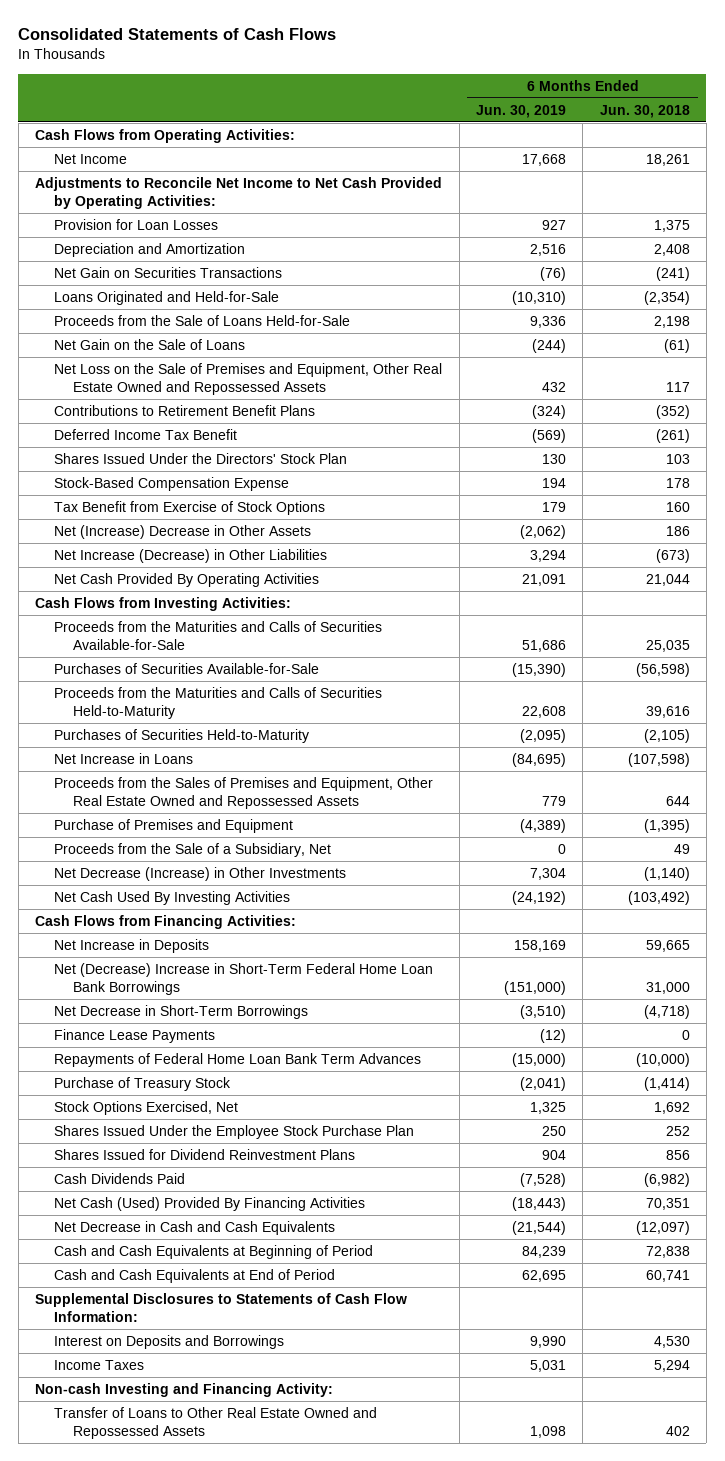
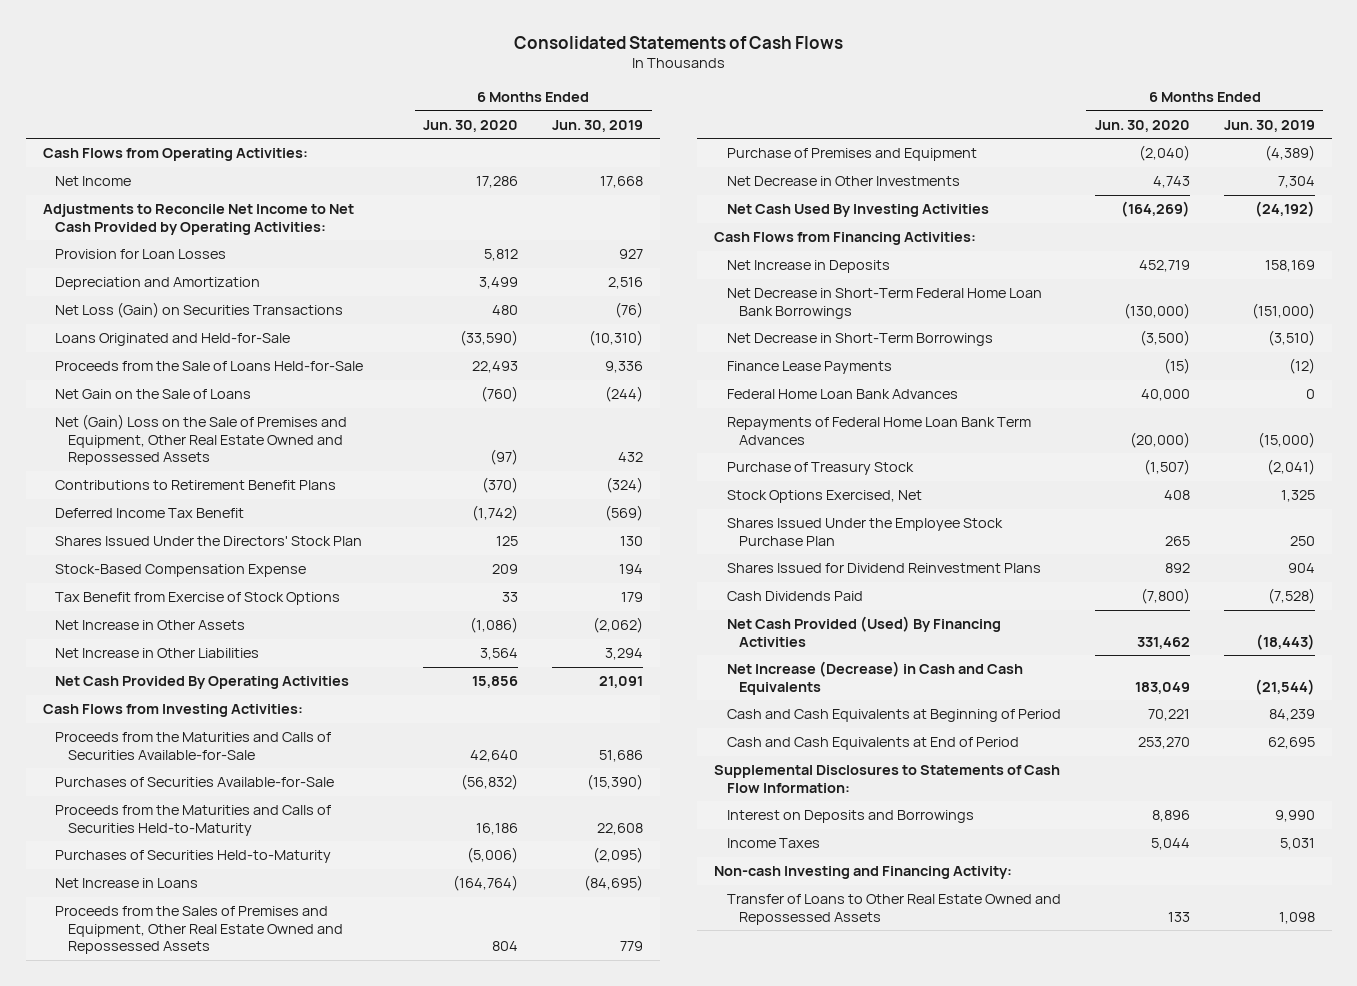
[599,104,690,118] Jun. 30, 2018 -> none
none -> [423,119,519,132] Jun. 30, 2020
[54,266,283,278] Net Gain on Securities Transactions -> [55,302,344,319] Net Loss (Gain) on Securities Transactions
[54,362,443,395] Net Loss on the Sale of Premises and Equipment, Other Real Estate Owned and Repossessed Assets -> [55,414,348,466] Net (Gain) Loss on the Sale of Premises and Equipment, Other Real Estate Owned and Repossessed Assets
[54,524,312,539] Net (Increase) Decrease in Other Assets -> [55,620,246,631] Net Increase in Other Assets
[54,548,328,563] Net Increase (Decrease) in Other Liabilities -> [55,648,260,659] Net Increase in Other Liabilities
[54,842,332,857] Proceeds from the Sale of a Subsidiary, Net -> none
[54,866,347,881] Net Decrease (Increase) in Other Investments -> [726,176,960,187] Net Decrease in Other Investments
[54,962,434,995] Net (Decrease) Increase in Short-Term Federal Home Loan Bank Borrowings -> [726,288,1042,319] Net Decrease in Short-Term Federal Home Loan Bank Borrowings
none -> [726,389,958,400] Federal Home Loan Bank Advances
[54,1196,366,1211] Net Cash (Used) Provided By Financing Activities -> [726,616,1001,647] Net Cash Provided (Used) By Financing Activities
[54,1220,336,1235] Net Decrease in Cash and Cash Equivalents -> [726,661,1023,695] Net Increase (Decrease) in Cash and Cash Equivalents

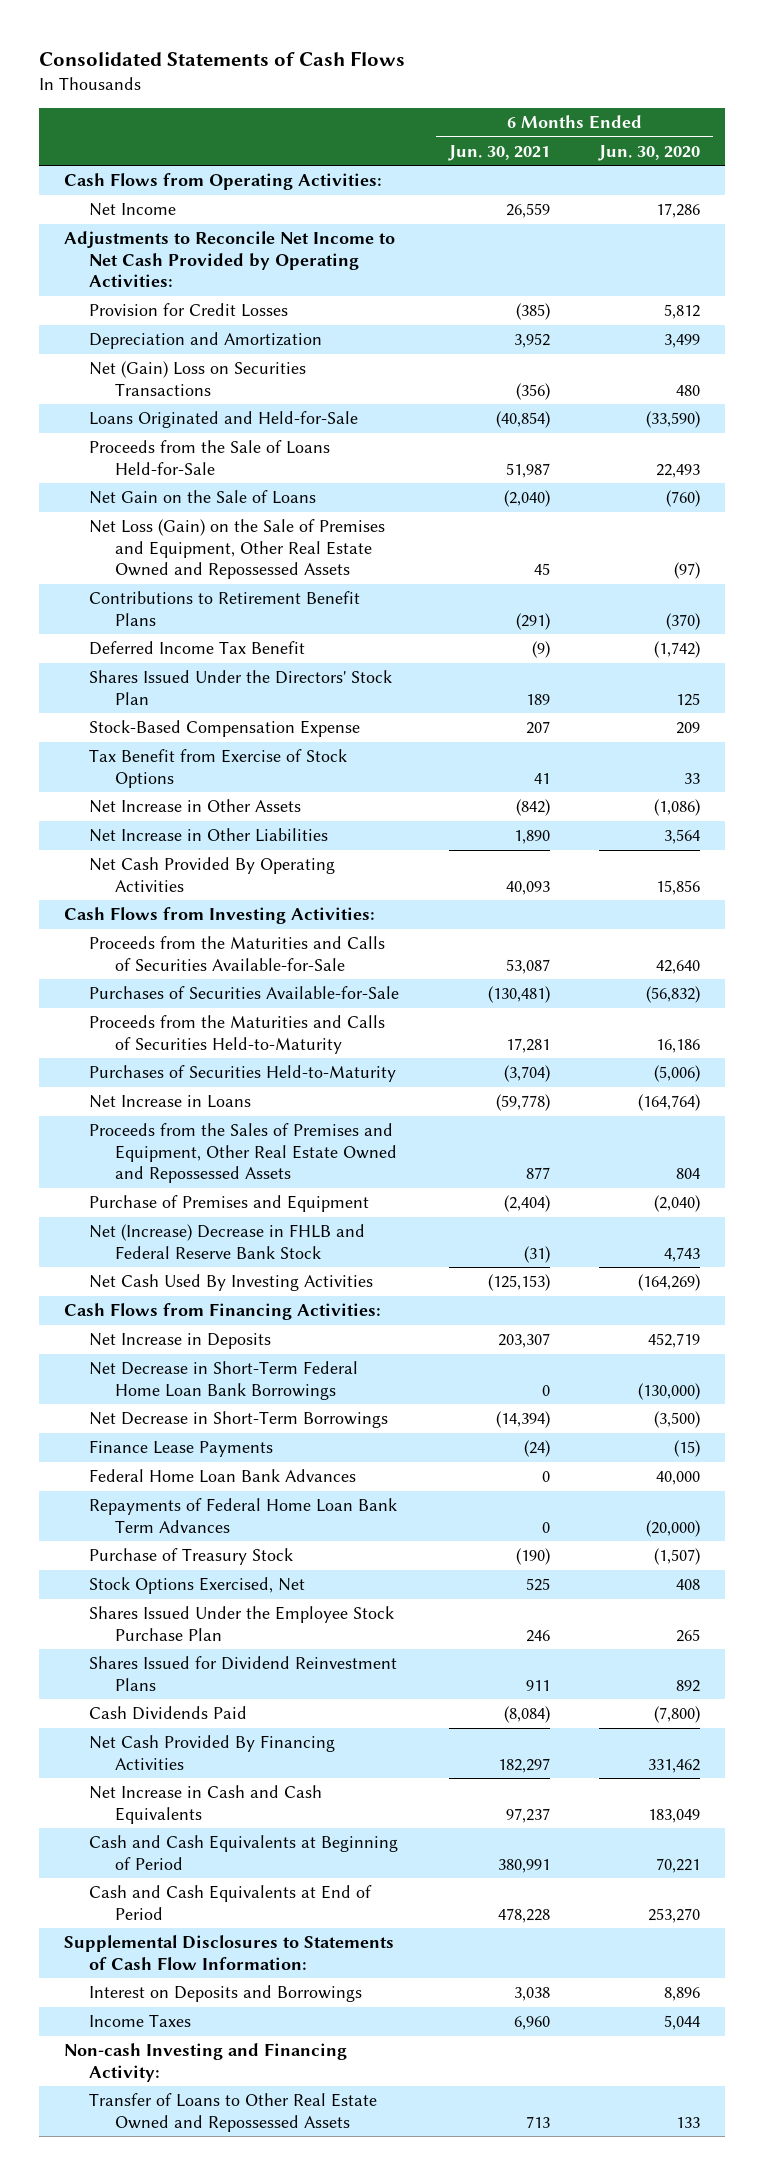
[552,119,644,132] Jun. 30, 2019 -> none
none -> [447,144,550,161] Jun. 30, 2021
[55,249,227,260] Provision for Loan Losses -> [89,303,289,318] Provision for Credit Losses
[55,302,344,319] Net Loss (Gain) on Securities Transactions -> [89,361,307,396] Net (Gain) Loss on Securities Transactions
[55,414,348,466] Net (Gain) Loss on the Sale of Premises and Equipment, Other Real Estate Owned and Repossessed Assets -> [89,519,386,580] Net Loss (Gain) on the Sale of Premises and Equipment, Other Real Estate Owned and Repossessed Assets
[726,176,960,187] Net Decrease in Other Investments -> [89,1224,366,1259] Net (Increase) Decrease in FHLB and Federal Reserve Bank Stock
[726,616,1001,647] Net Cash Provided (Used) By Financing Activities -> [89,1735,336,1770] Net Cash Provided By Financing Activities
[726,661,1023,695] Net Increase (Decrease) in Cash and Cash Equivalents -> [89,1785,323,1824] Net Increase in Cash and Cash Equivalents

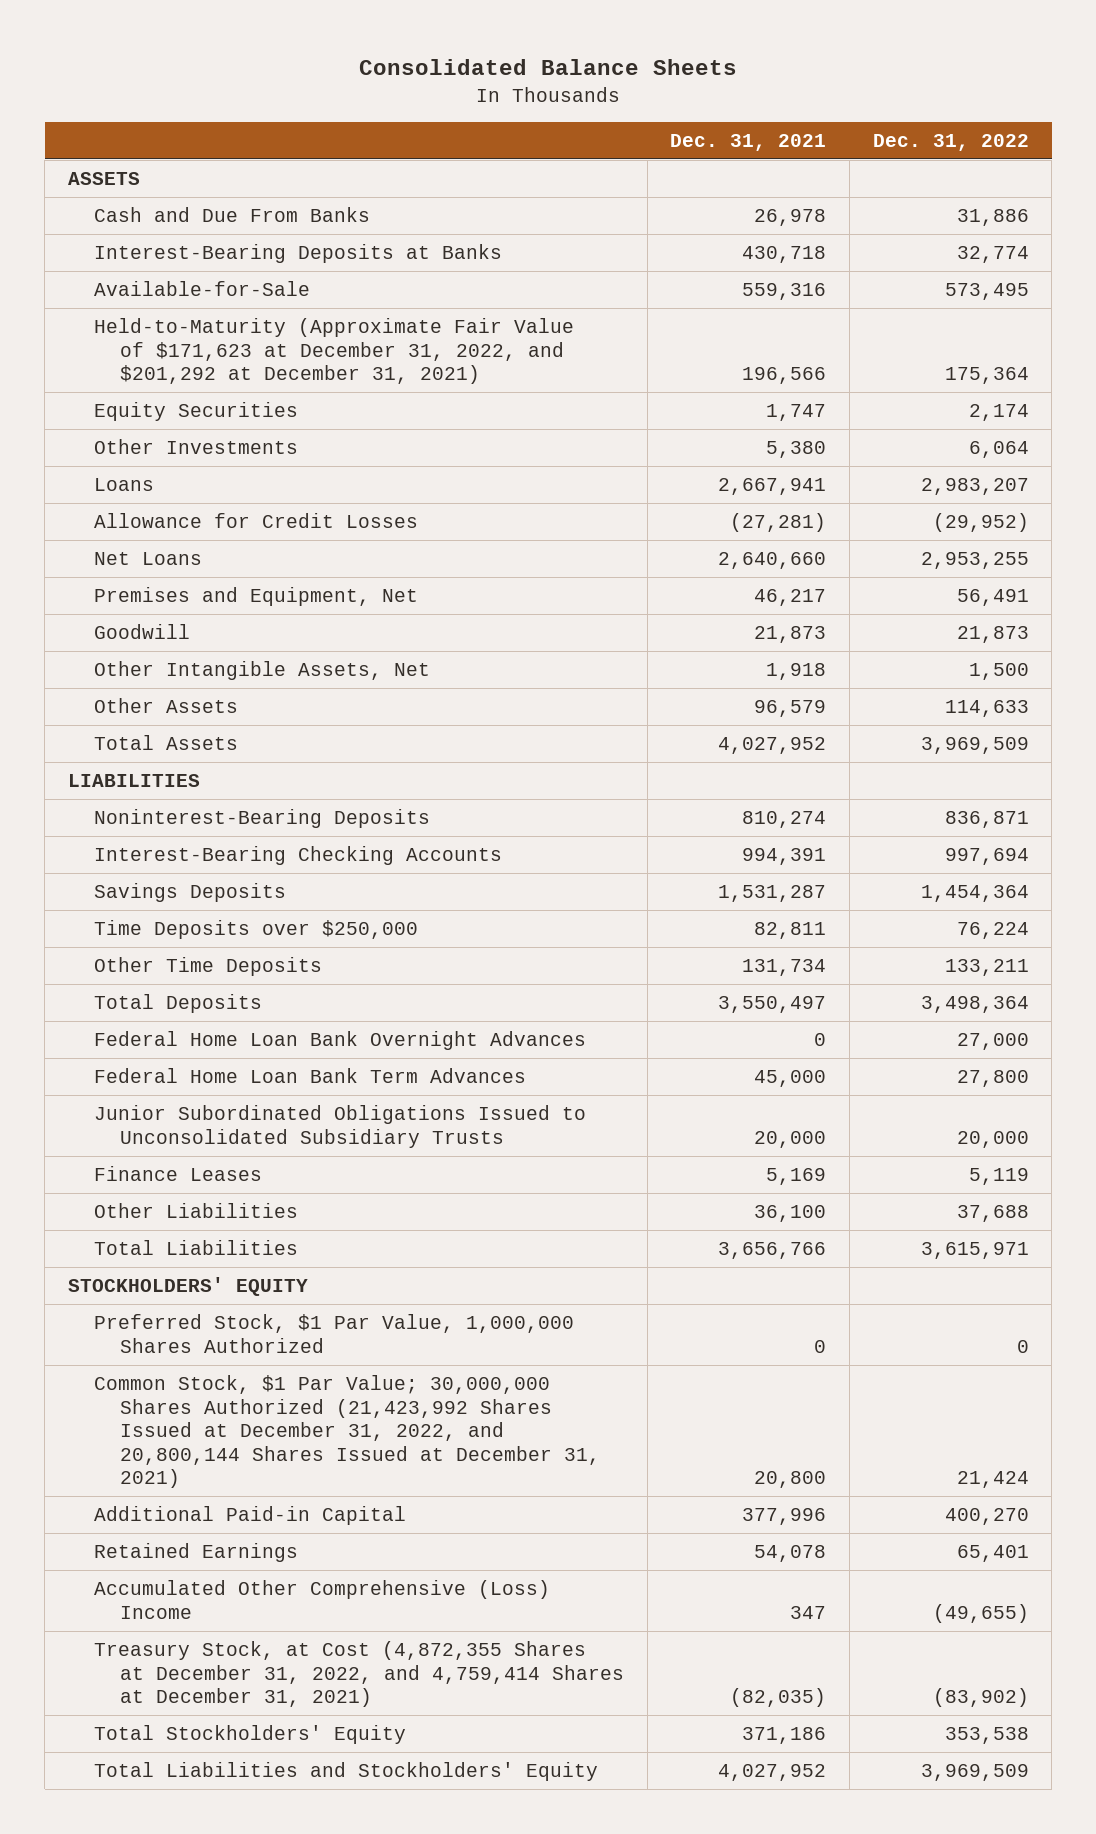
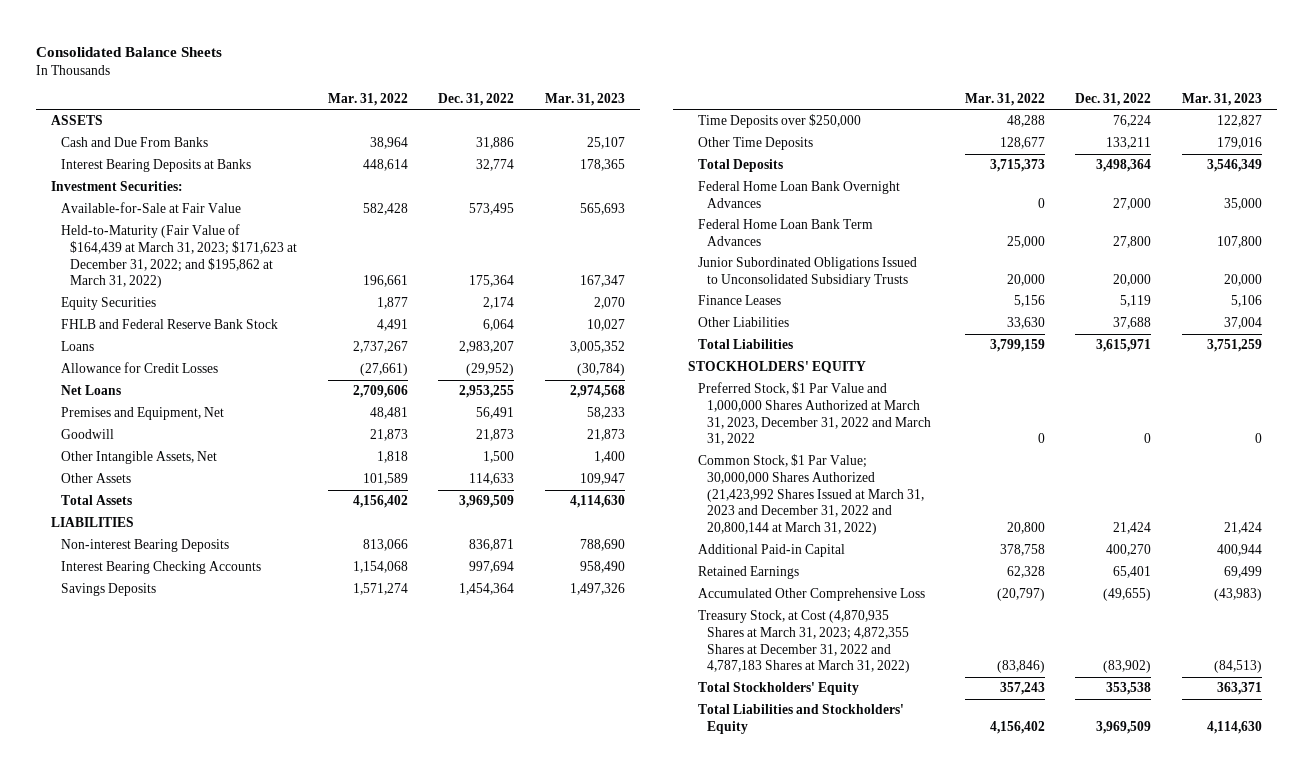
[670,133,827,151] Dec. 31, 2021 -> none
none -> [327,92,408,106] Mar. 31, 2022
none -> [544,92,625,106] Mar. 31, 2023
[94,243,503,263] Interest-Bearing Deposits at Banks -> [60,159,251,173] Interest Bearing Deposits at Banks
none -> [51,181,184,192] Investment Securities:
[94,280,311,296] Available-for-Sale -> [60,202,241,214] Available-for-Sale at Fair Value
[94,317,575,385] Held-to-Maturity (Approximate Fair Value of $171,623 at December 31, 2022, and $201,292 at December 31, 2021) -> [60,224,298,289] Held-to-Maturity (Fair Value of $164,439 at March 31, 2023; $171,623 at December 31, 2022; and $195,862 at March 31, 2022)
[94,438,299,454] Other Investments -> [60,319,278,330] FHLB and Federal Reserve Bank Stock
[94,808,431,828] Noninterest-Bearing Deposits -> [60,539,229,553] Non-interest Bearing Deposits
[94,845,503,865] Interest-Bearing Checking Accounts -> [60,561,261,575] Interest Bearing Checking Accounts
[94,1313,575,1353] Preferred Stock, $1 Par Value, 1,000,000 Shares Authorized -> [697,382,932,446] Preferred Stock, $1 Par Value and 1,000,000 Shares Authorized at March 31, 2023, December 31, 2022 and March 31, 2022
[94,1374,601,1489] Common Stock, $1 Par Value; 30,000,000 Shares Authorized (21,423,992 Shares Issued at December 31, 2022, and 20,800,144 Shares Issued at December 31, 2021) -> [697,454,925,536] Common Stock, $1 Par Value; 30,000,000 Shares Authorized (21,423,992 Shares Issued at March 31, 2023 and December 31, 2022 and 20,800,144 at March 31, 2022)
[94,1579,551,1619] Accumulated Other Comprehensive (Loss) Income -> [697,588,925,602] Accumulated Other Comprehensive Loss
[94,1640,625,1708] Treasury Stock, at Cost (4,872,355 Shares at December 31, 2022, and 4,759,414 Shares at December 31, 2021) -> [697,610,911,674] Treasury Stock, at Cost (4,870,935 Shares at March 31, 2023; 4,872,355 Shares at December 31, 2022 and 4,787,183 Shares at March 31, 2022)

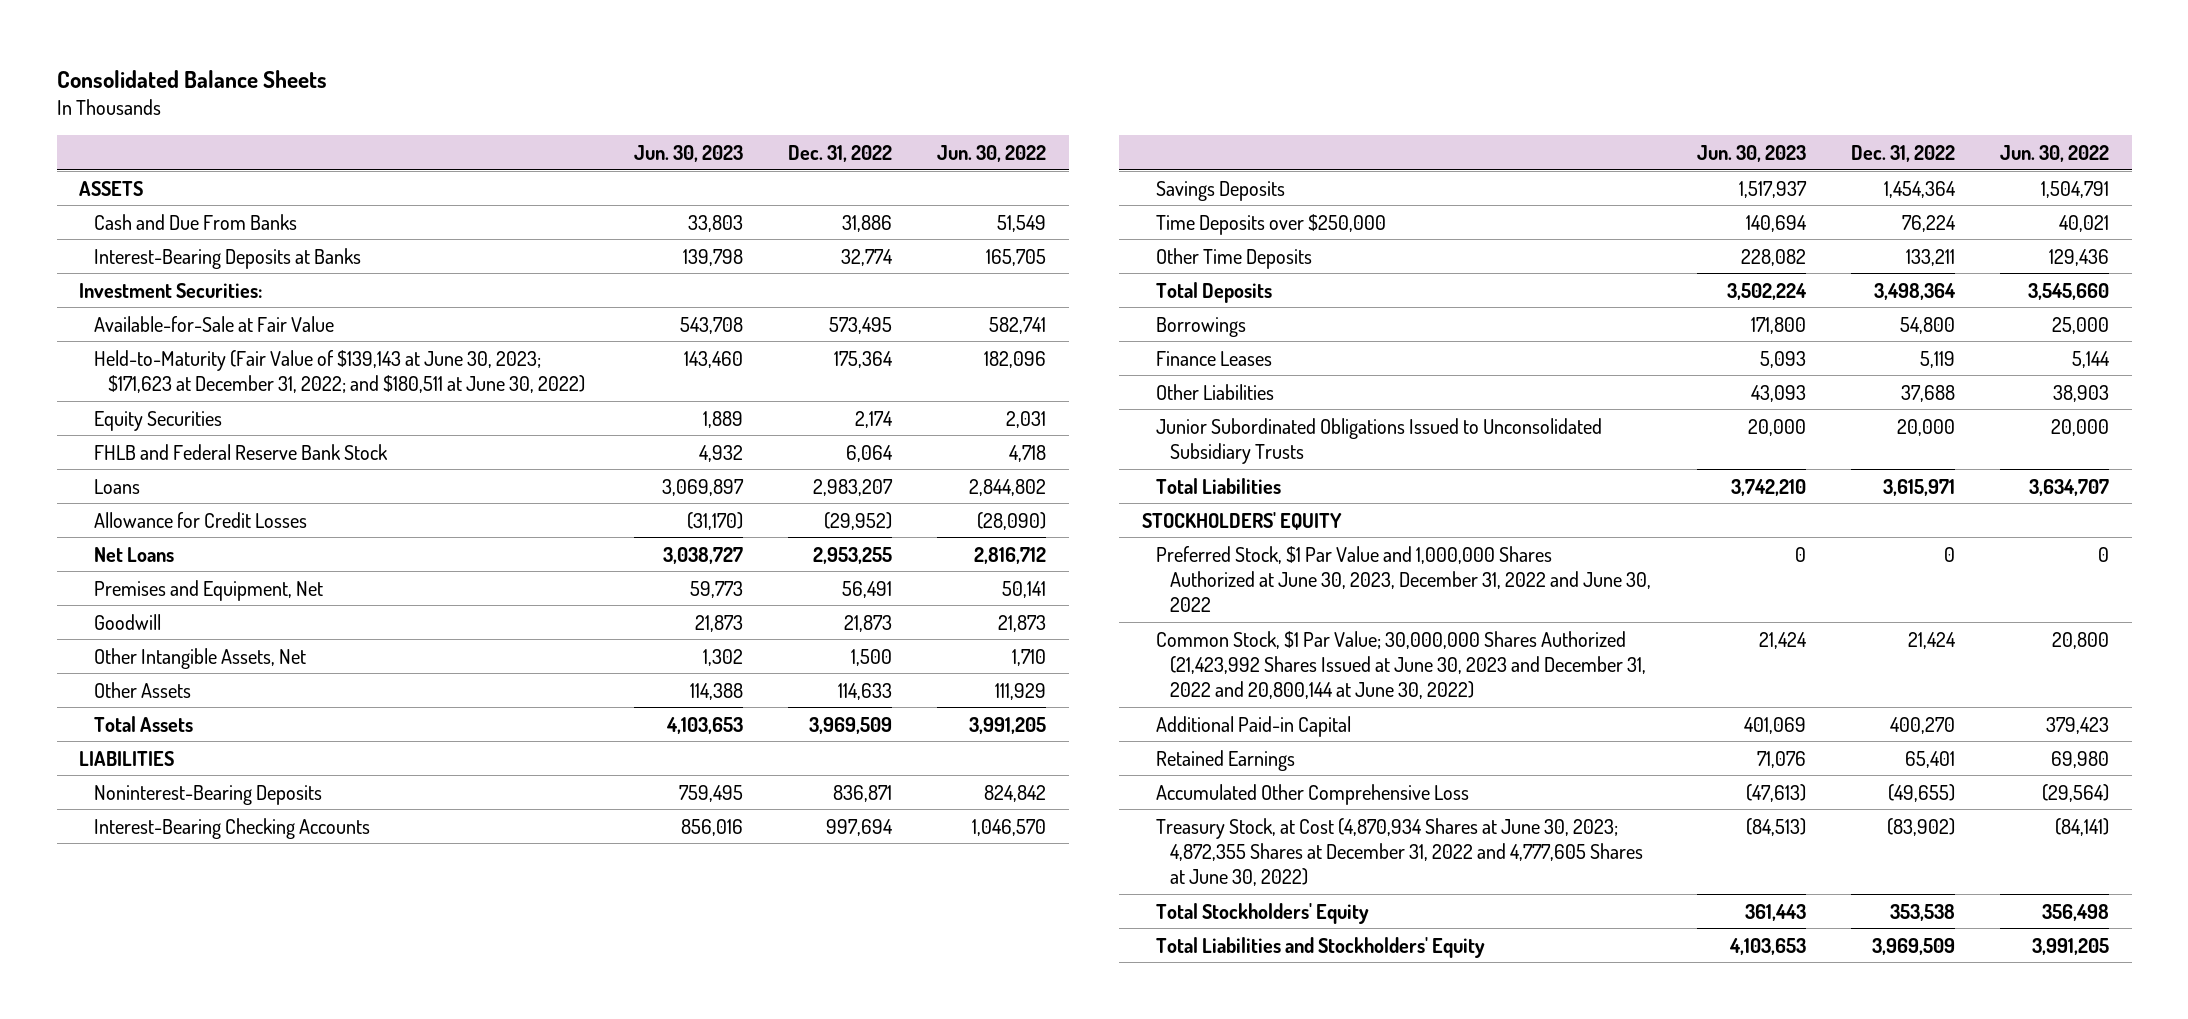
[327,92,408,106] Mar. 31, 2022 -> none
[544,92,625,106] Mar. 31, 2023 -> none
none -> [634,144,744,162] Jun. 30, 2023
none -> [937,144,1047,162] Jun. 30, 2022
[60,159,251,173] Interest Bearing Deposits at Banks -> [93,247,361,269] Interest-Bearing Deposits at Banks
[60,224,298,289] Held-to-Maturity (Fair Value of $164,439 at March 31, 2023; $171,623 at December 31, 2022; and $195,862 at March 31, 2022) -> [93,349,585,393] Held-to-Maturity (Fair Value of $139,143 at June 30, 2023; $171,623 at December 31, 2022; and $180,511 at June 30, 2022)
[60,539,229,553] Non-interest Bearing Deposits -> [93,784,322,805] Noninterest-Bearing Deposits
[60,561,261,575] Interest Bearing Checking Accounts -> [93,817,370,839] Interest-Bearing Checking Accounts
[697,181,900,208] Federal Home Loan Bank Overnight Advances -> none
[697,219,873,246] Federal Home Loan Bank Term Advances -> none
none -> [1156,316,1247,337] Borrowings
[697,257,917,287] Junior Subordinated Obligations Issued to Unconsolidated Subsidiary Trusts -> [1156,417,1603,464] Junior Subordinated Obligations Issued to Unconsolidated Subsidiary Trusts
[697,382,932,446] Preferred Stock, $1 Par Value and 1,000,000 Shares Authorized at March 31, 2023, December 31, 2022 and March 31, 2022 -> [1156,545,1652,613] Preferred Stock, $1 Par Value and 1,000,000 Shares Authorized at June 30, 2023, December 31, 2022 and June 30, 2022
[697,454,925,536] Common Stock, $1 Par Value; 30,000,000 Shares Authorized (21,423,992 Shares Issued at March 31, 2023 and December 31, 2022 and 20,800,144 at March 31, 2022) -> [1156,630,1647,700] Common Stock, $1 Par Value; 30,000,000 Shares Authorized (21,423,992 Shares Issued at June 30, 2023 and December 31, 2022 and 20,800,144 at June 30, 2022)
[697,610,911,674] Treasury Stock, at Cost (4,870,935 Shares at March 31, 2023; 4,872,355 Shares at December 31, 2022 and 4,787,183 Shares at March 31, 2022) -> [1156,817,1644,887] Treasury Stock, at Cost (4,870,934 Shares at June 30, 2023; 4,872,355 Shares at December 31, 2022 and 4,777,605 Shares at June 30, 2022)

